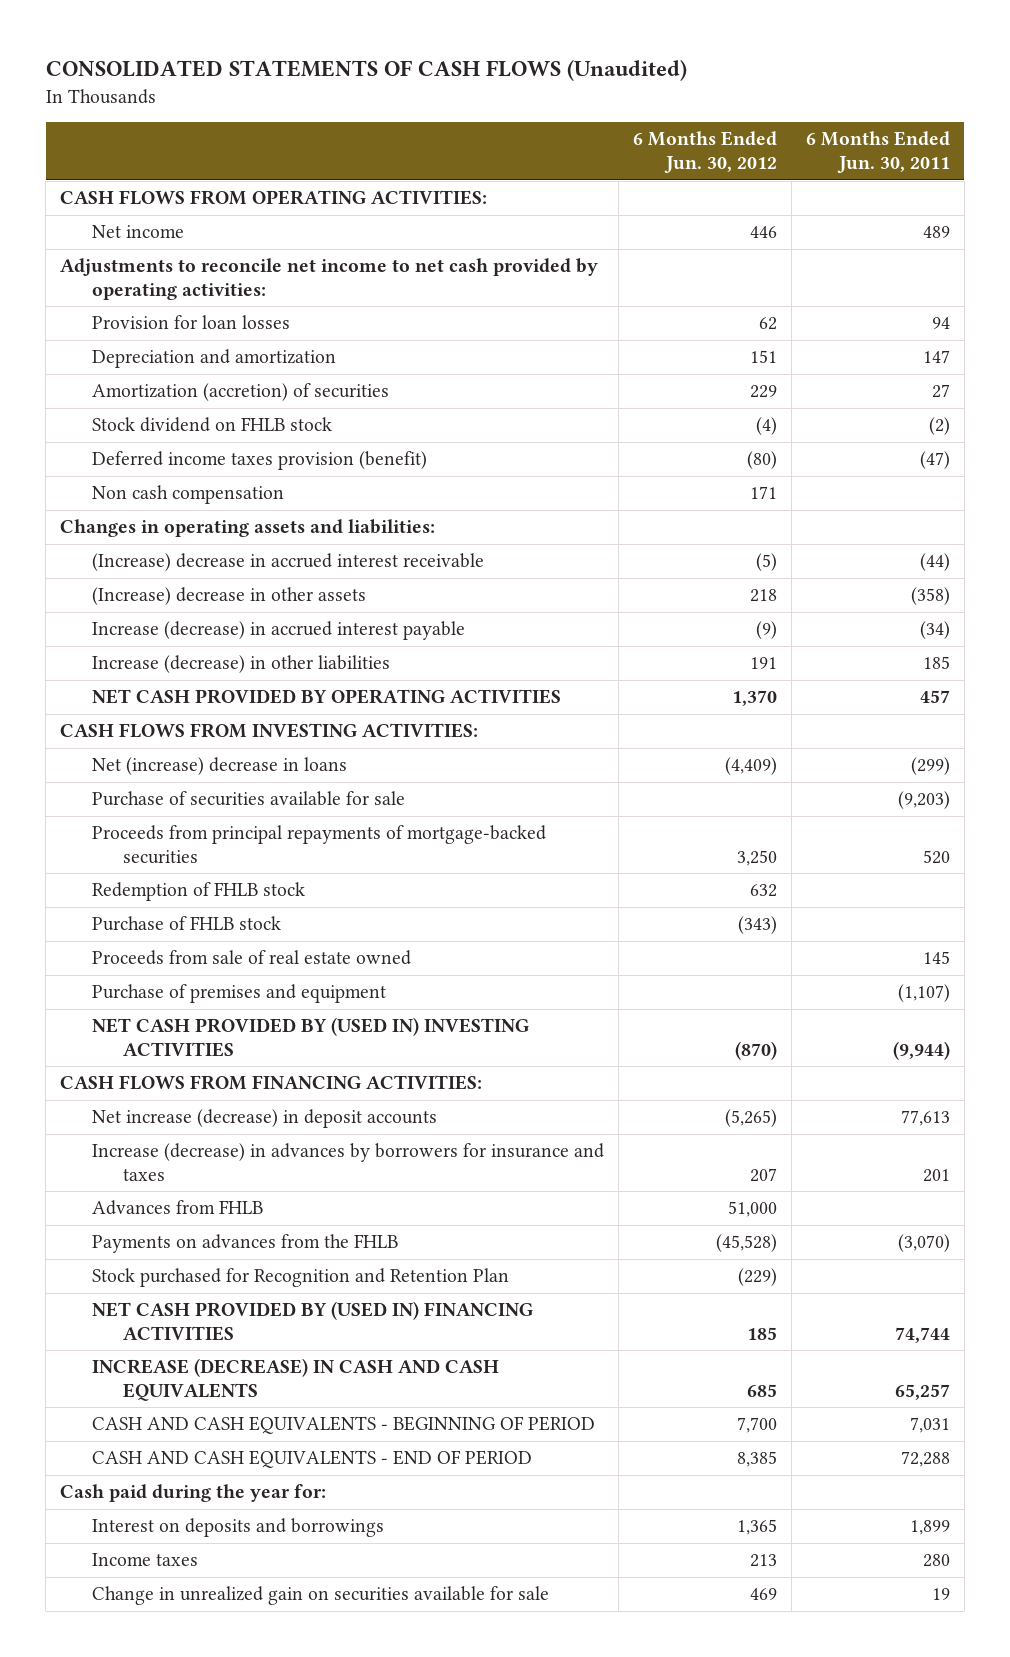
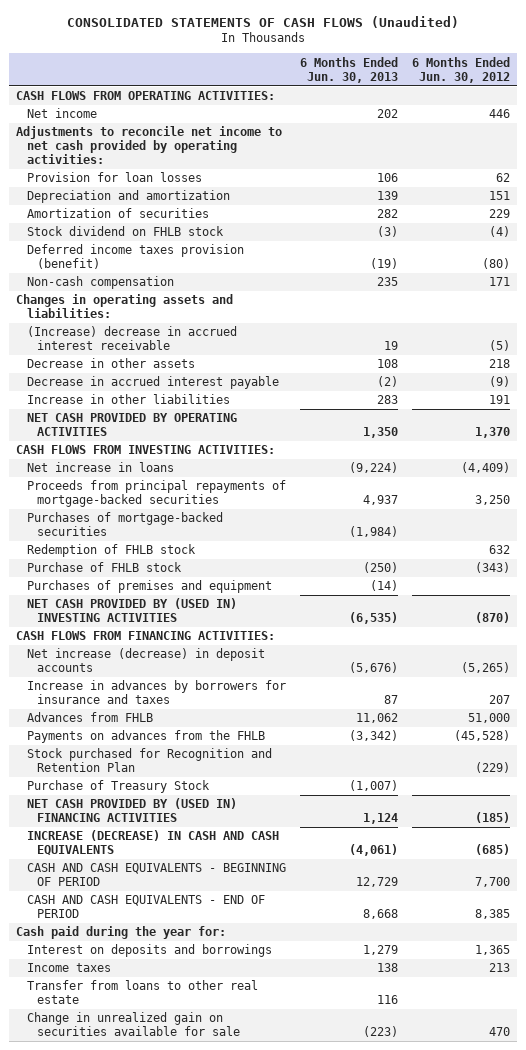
[805,131,950,174] 6 Months Ended Jun. 30, 2011 -> none
none -> [299,56,398,83] 6 Months Ended Jun. 30, 2013
[91,383,389,402] Amortization (accretion) of securities -> [26,208,209,219] Amortization of securities
[91,485,284,505] Non cash compensation -> [26,276,174,290] Non-cash compensation
[91,587,366,606] (Increase) decrease in other assets -> [26,358,195,369] Decrease in other assets
[91,621,465,641] Increase (decrease) in accrued interest payable -> [26,376,279,390] Decrease in accrued interest payable
[91,655,390,674] Increase (decrease) in other liabilities -> [26,394,230,405] Increase in other liabilities
[91,791,405,807] Purchase of securities available for sale -> none
[91,757,347,776] Net (increase) decrease in loans -> [26,462,174,473] Net increase in loans
none -> [26,512,223,537] Purchases of mortgage-backed securities
[91,950,411,966] Proceeds from sale of real estate owned -> none
[91,984,386,1004] Purchase of premises and equipment -> [26,580,272,594] Purchases of premises and equipment
[91,1143,604,1182] Increase (decrease) in advances by borrowers for insurance and taxes -> [26,680,286,705] Increase in advances by borrowers for insurance and taxes
none -> [26,780,210,794] Purchase of Treasury Stock
[746,1327,777,1341] 185 -> [474,812,510,824] (185)
[746,1384,777,1398] 685 -> [474,844,510,856] (685)
none -> [26,980,258,1005] Transfer from loans to other real estate
[749,1588,777,1601] 469 -> [488,1027,510,1037] 470

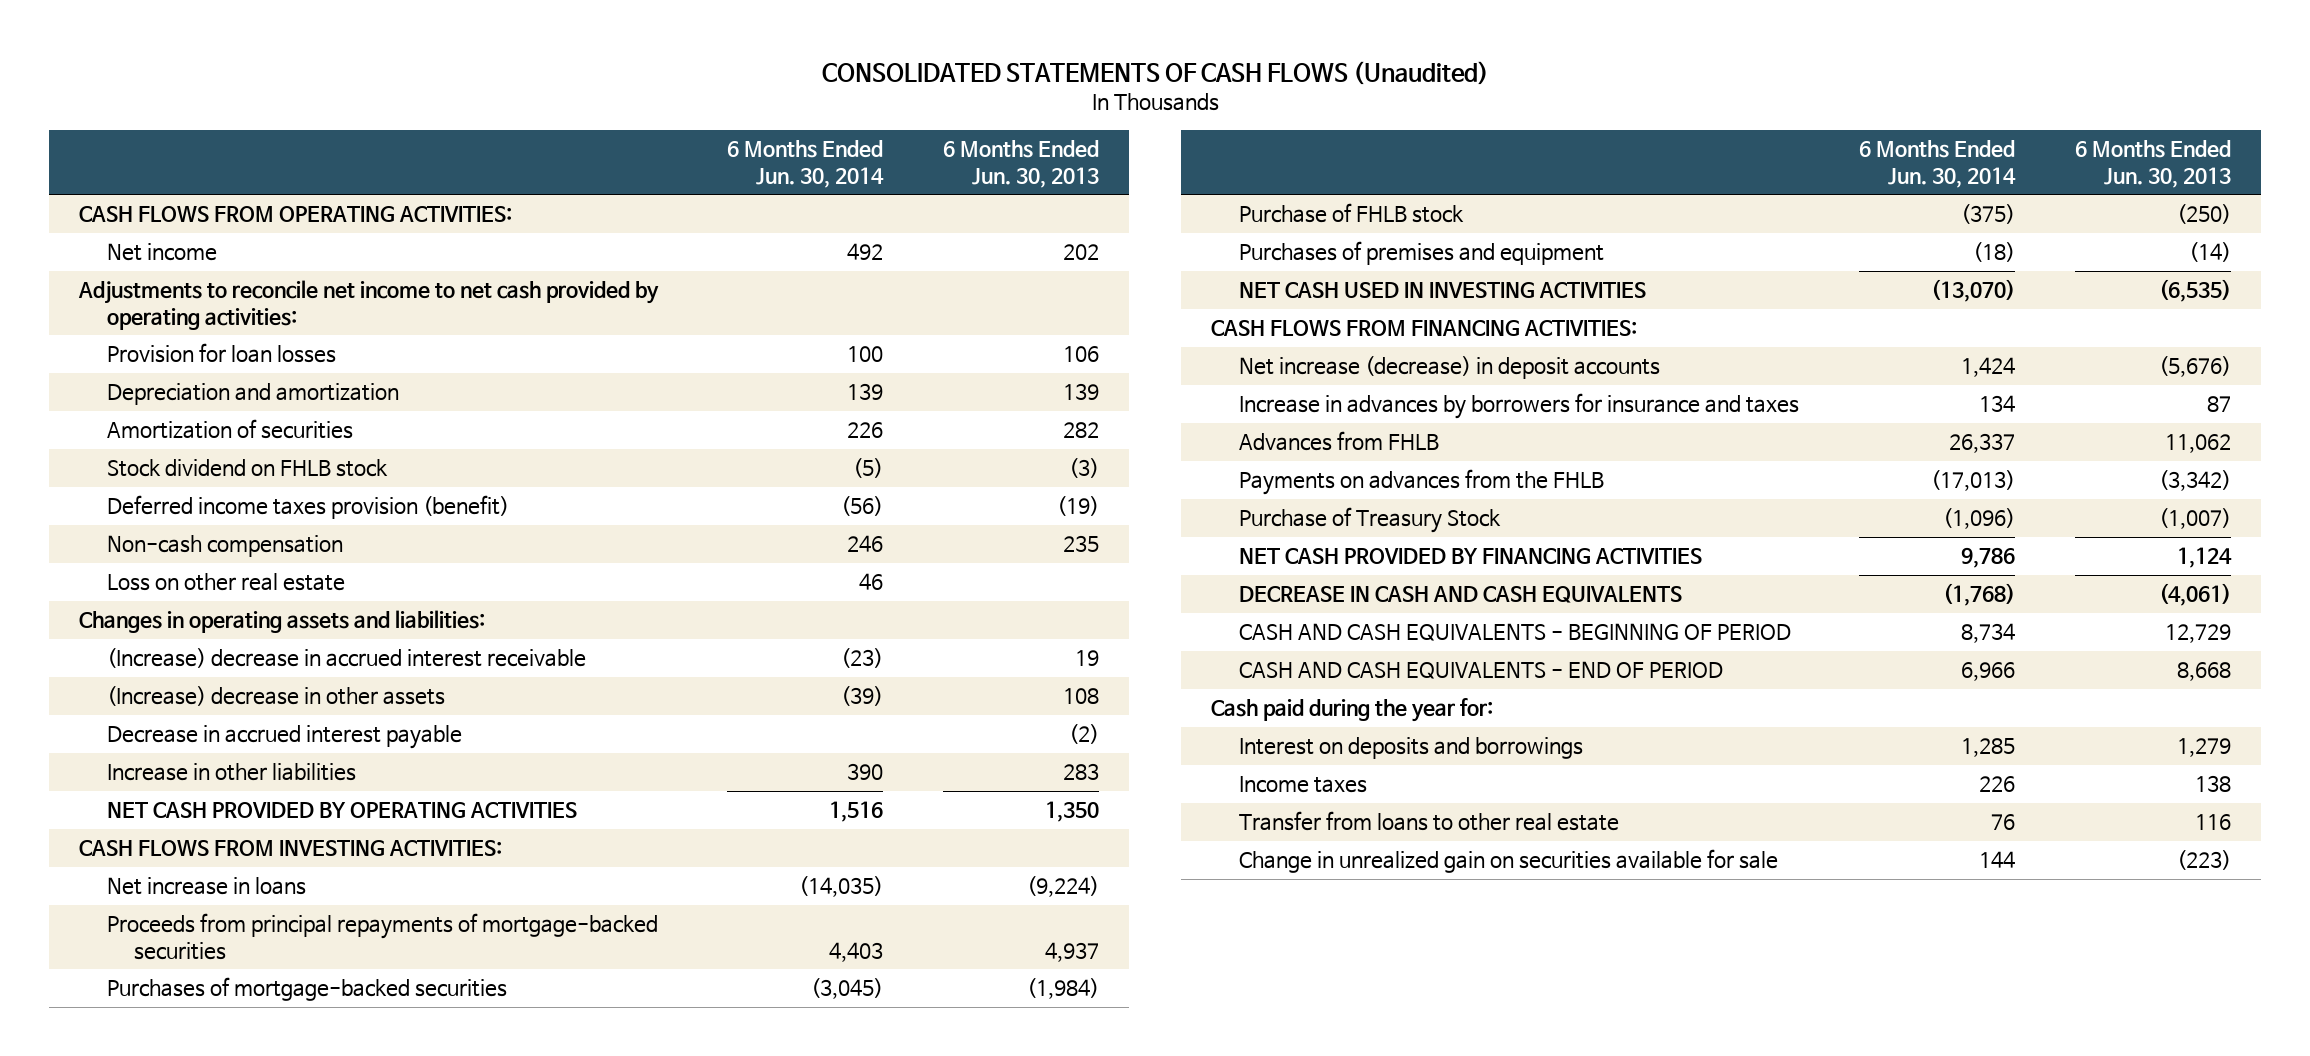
[411,56,510,83] 6 Months Ended Jun. 30, 2012 -> none
none -> [727,140,885,188] 6 Months Ended Jun. 30, 2014
none -> [106,573,345,592] Loss on other real estate
[26,358,195,369] Decrease in other assets -> [106,686,445,707] (Increase) decrease in other assets
[26,544,196,558] Redemption of FHLB stock -> none
[26,598,237,623] NET CASH PROVIDED BY (USED IN) INVESTING ACTIVITIES -> [1238,282,1646,299] NET CASH USED IN INVESTING ACTIVITIES
[26,748,272,773] Stock purchased for Recognition and Retention Plan -> none
[26,798,237,823] NET CASH PROVIDED BY (USED IN) FINANCING ACTIVITIES -> [1238,548,1702,565] NET CASH PROVIDED BY FINANCING ACTIVITIES
[26,830,279,856] INCREASE (DECREASE) IN CASH AND CASH EQUIVALENTS -> [1238,586,1682,604] DECREASE IN CASH AND CASH EQUIVALENTS

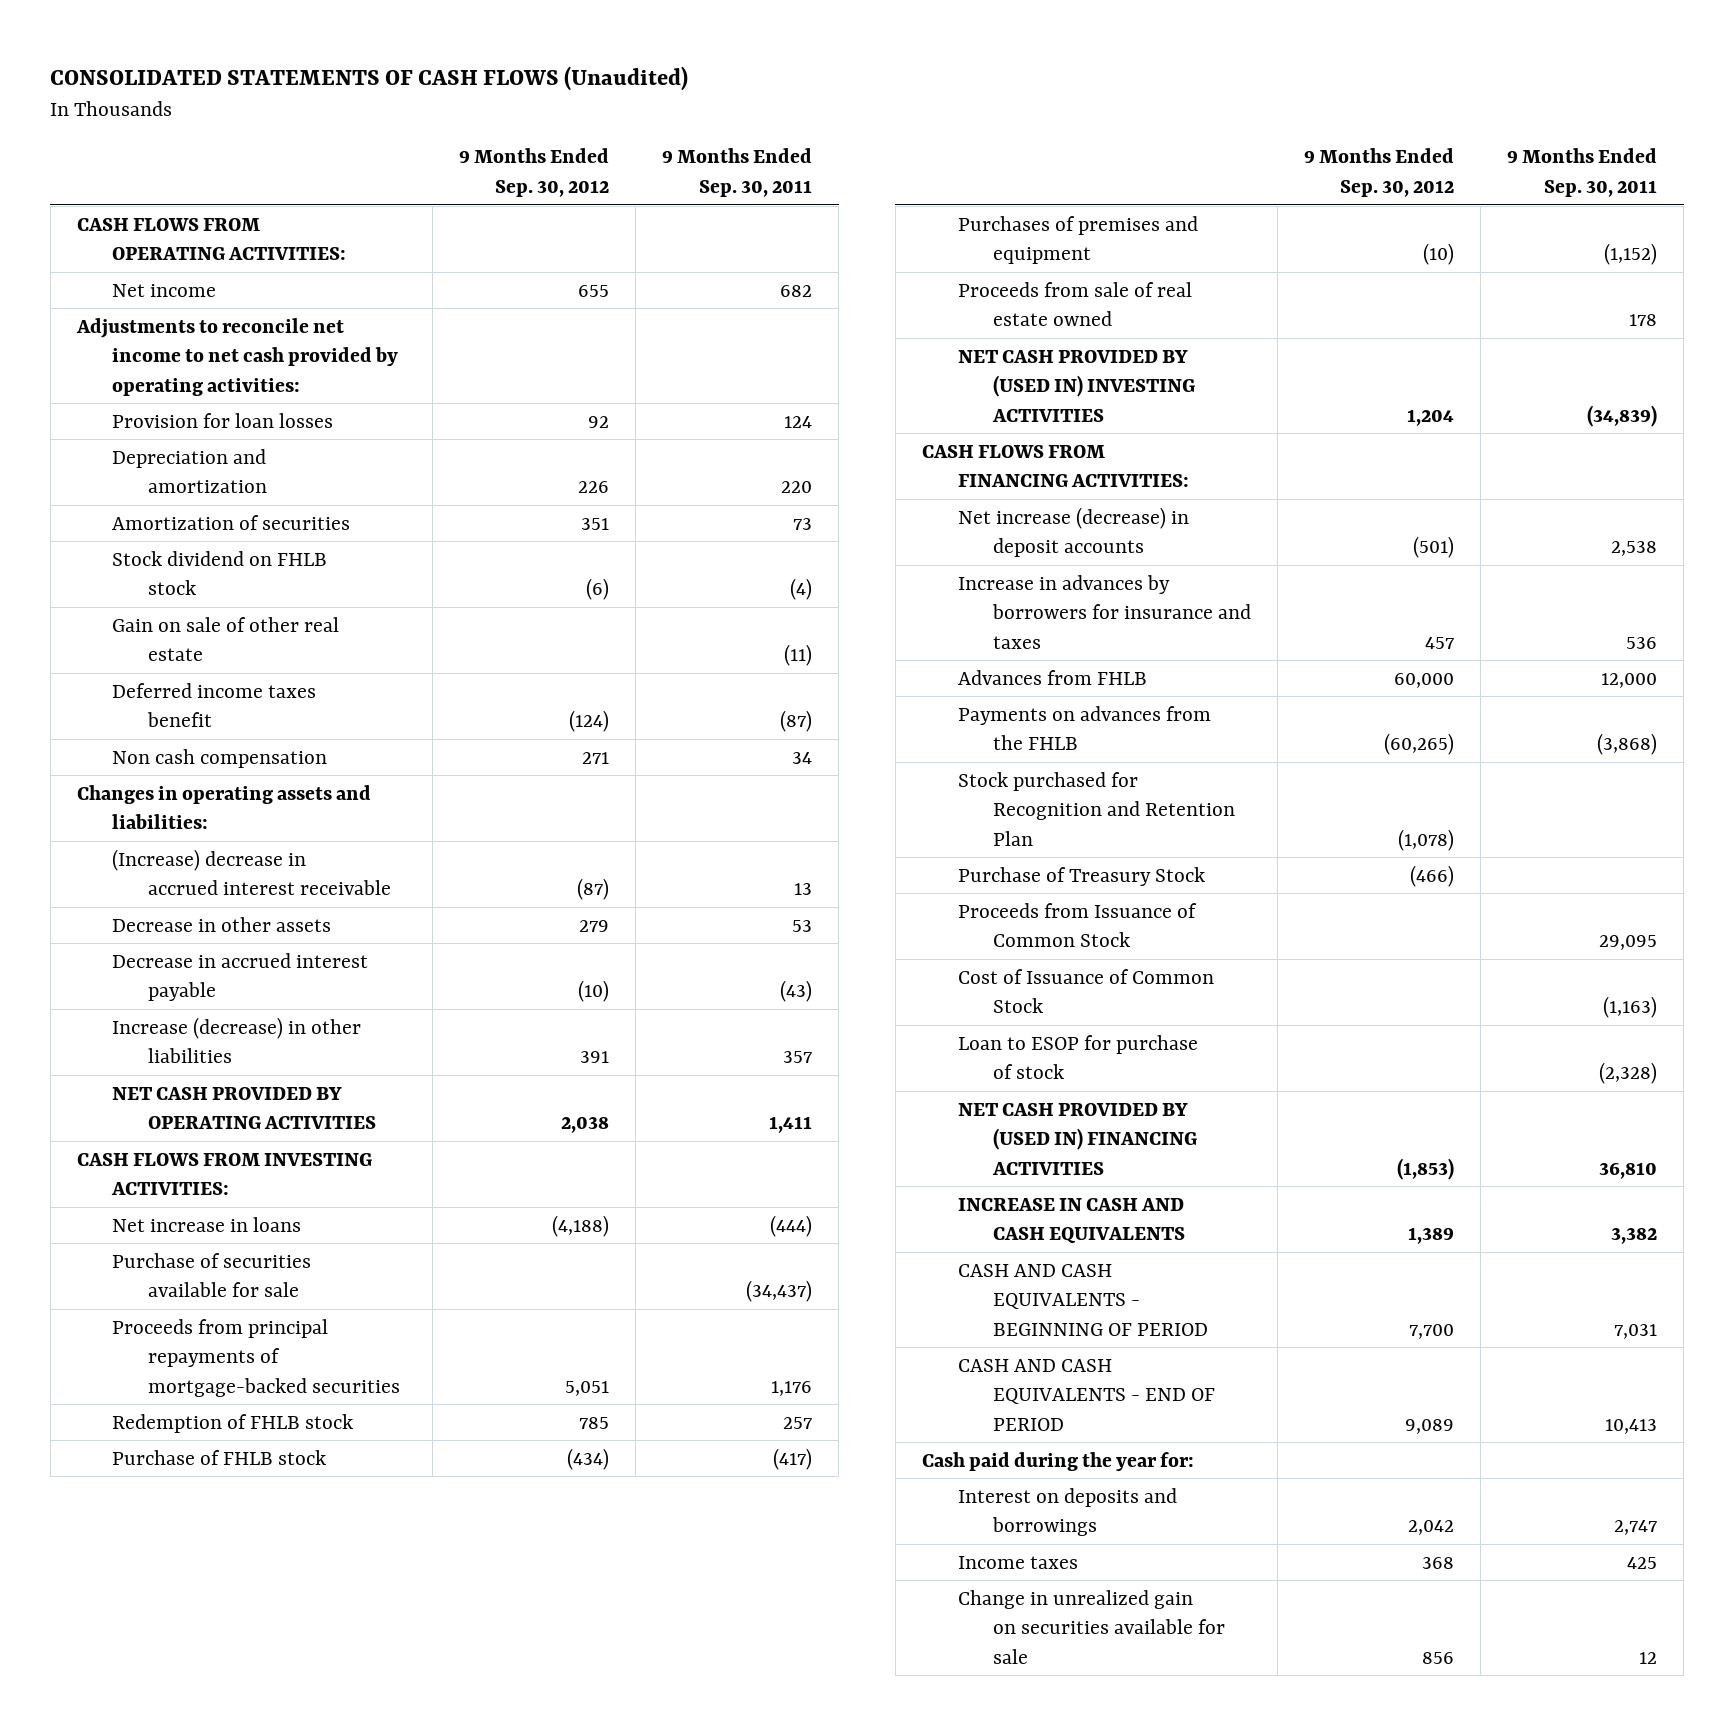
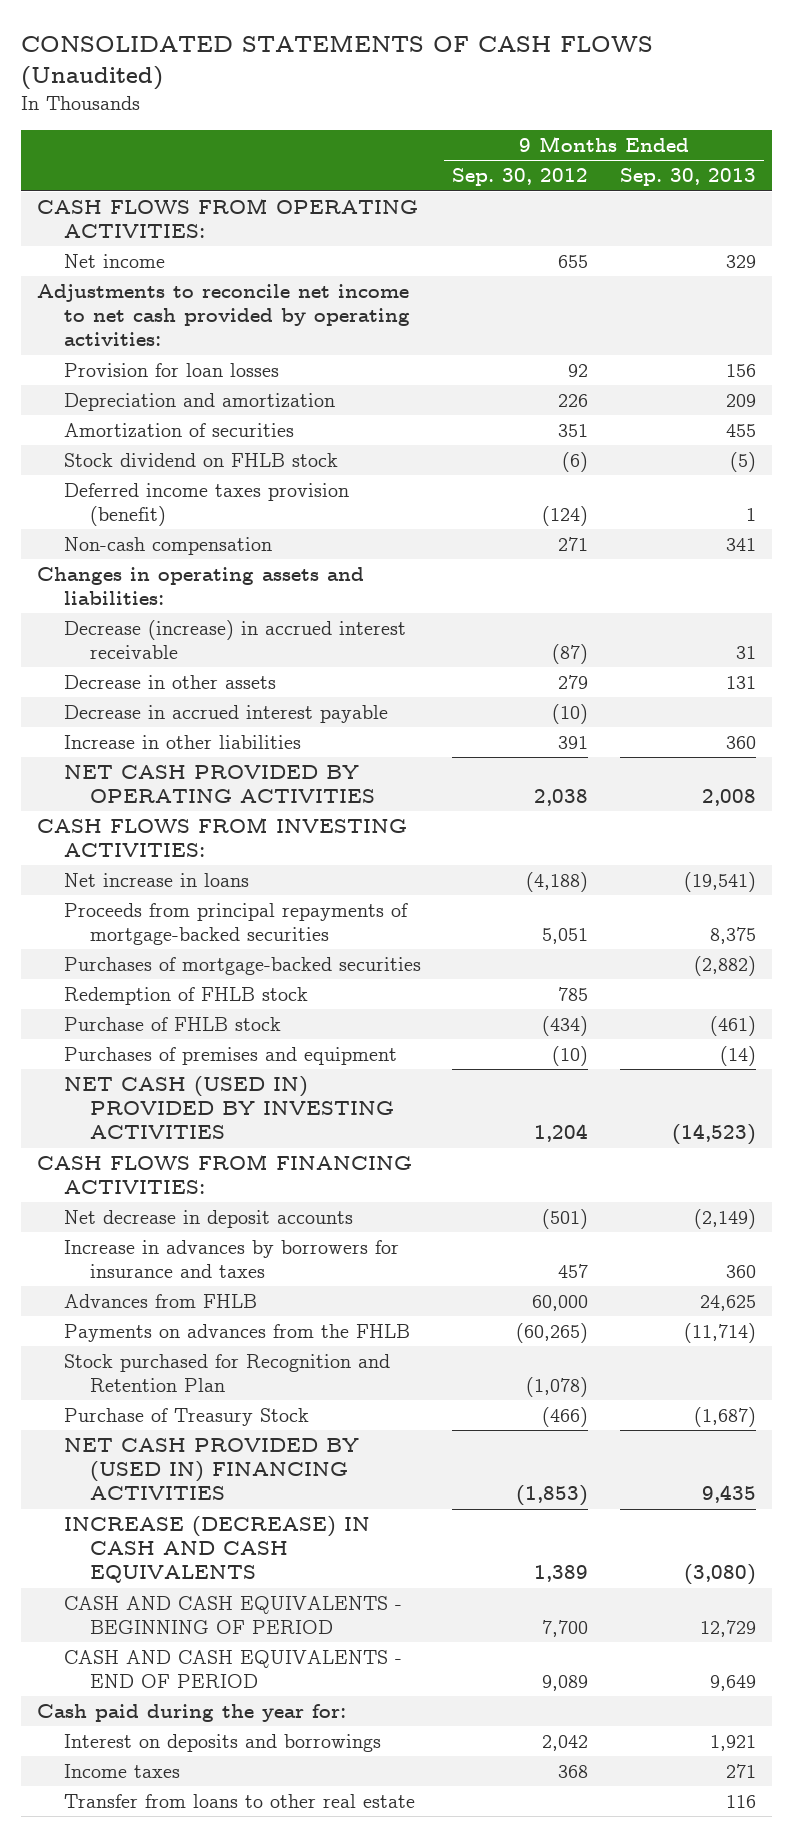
[662,148,813,197] 9 Months Ended Sep. 30, 2011 -> none
none -> [620,168,757,187] Sep. 30, 2013
[112,616,340,662] Gain on sale of other real estate -> none
[112,682,317,728] Deferred income taxes benefit -> [63,483,349,527] Deferred income taxes provision (benefit)
[112,748,328,768] Non cash compensation -> [63,537,272,556] Non-cash compensation
[112,848,392,896] (Increase) decrease in accrued interest receivable -> [63,620,406,660] Decrease (increase) in accrued interest receivable
[112,1016,362,1064] Increase (decrease) in other liabilities -> [63,735,301,750] Increase in other liabilities
[112,1252,312,1298] Purchase of securities available for sale -> none
none -> [63,957,421,976] Purchases of mortgage-backed securities
[957,281,1192,327] Proceeds from sale of real estate owned -> none
[957,349,1196,422] NET CASH PROVIDED BY (USED IN) INVESTING ACTIVITIES -> [63,1076,395,1140] NET CASH (USED IN) PROVIDED BY INVESTING ACTIVITIES
[957,506,1189,558] Net increase (decrease) in deposit accounts -> [63,1210,353,1229] Net decrease in deposit accounts
[957,902,1197,948] Proceeds from Issuance of Common Stock -> none
[957,968,1214,1014] Cost of Issuance of Common Stock -> none
[957,1034,1198,1080] Loan to ESOP for purchase of stock -> none
[957,1197,1186,1245] INCREASE IN CASH AND CASH EQUIVALENTS -> [63,1516,370,1584] INCREASE (DECREASE) IN CASH AND CASH EQUIVALENTS
[957,1589,1226,1664] Change in unrealized gain on securities available for sale -> none
none -> [63,1794,415,1809] Transfer from loans to other real estate

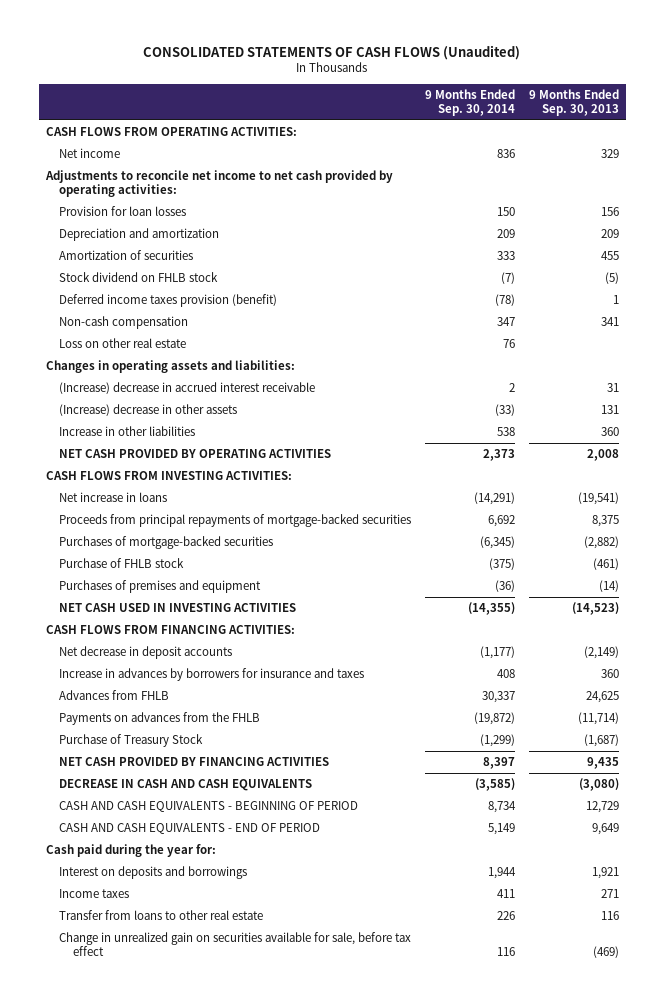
[452,168,589,187] Sep. 30, 2012 -> none
none -> [425,88,516,116] 9 Months Ended Sep. 30, 2014
none -> [59,338,187,349] Loss on other real estate
[63,705,388,724] Decrease in accrued interest payable -> none
[63,620,406,660] Decrease (increase) in accrued interest receivable -> [59,382,316,395] (Increase) decrease in accrued interest receivable
[63,675,276,690] Decrease in other assets -> [59,404,238,417] (Increase) decrease in other assets
[63,987,308,1006] Redemption of FHLB stock -> none
[63,1076,395,1140] NET CASH (USED IN) PROVIDED BY INVESTING ACTIVITIES -> [59,603,297,613] NET CASH USED IN INVESTING ACTIVITIES
[63,1354,390,1393] Stock purchased for Recognition and Retention Plan -> none
[63,1438,359,1501] NET CASH PROVIDED BY (USED IN) FINANCING ACTIVITIES -> [59,757,330,767] NET CASH PROVIDED BY FINANCING ACTIVITIES
[63,1516,370,1584] INCREASE (DECREASE) IN CASH AND CASH EQUIVALENTS -> [59,779,313,792] DECREASE IN CASH AND CASH EQUIVALENTS
none -> [59,932,412,957] Change in unrealized gain on securities available for sale, before tax effect

